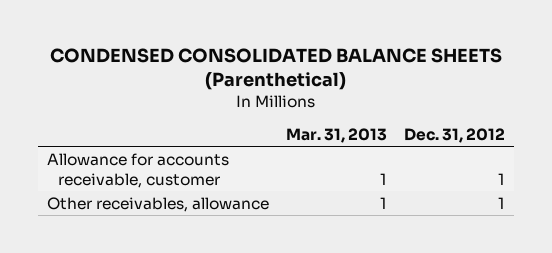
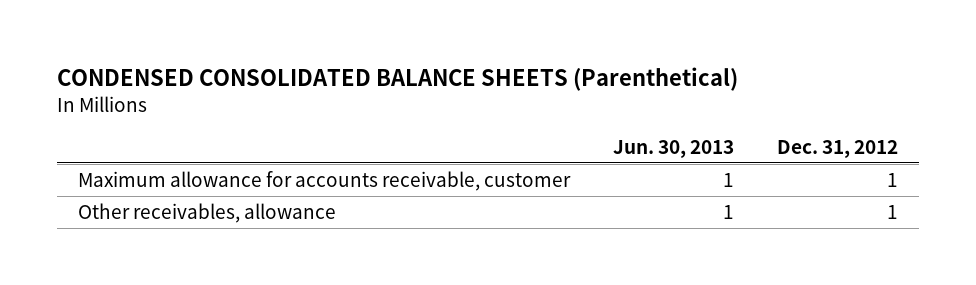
[285,128,387,144] Mar. 31, 2013 -> none
none -> [613,139,735,158] Jun. 30, 2013
[46,152,229,188] Allowance for accounts receivable, customer -> [78,170,572,191] Maximum allowance for accounts receivable, customer

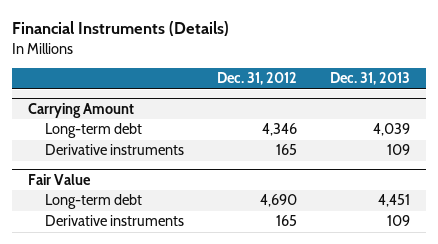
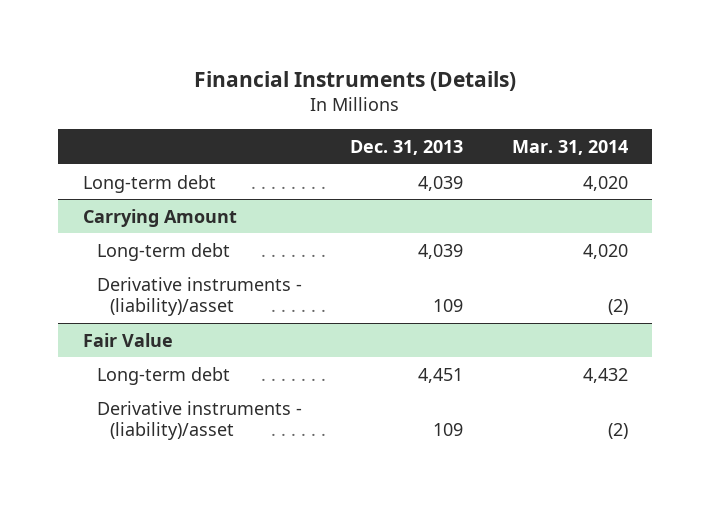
[217,72,298,86] Dec. 31, 2012 -> none
none -> [511,140,628,156] Mar. 31, 2014
none -> [82,174,216,193] Long-term debt
[45,144,185,156] Derivative instruments -> [96,276,302,317] Derivative instruments - (liability)/asset
[45,215,185,227] Derivative instruments -> [96,400,302,441] Derivative instruments - (liability)/asset

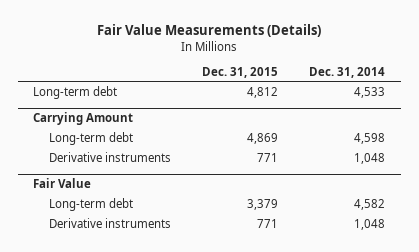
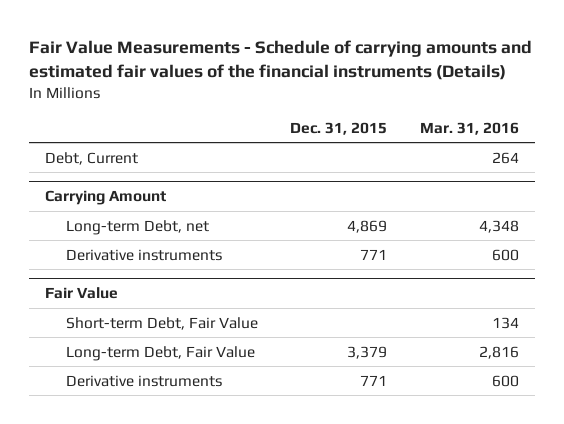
[97,24,322,38] Fair Value Measurements (Details) -> [29,39,533,80] Fair Value Measurements - Schedule of carrying amounts and estimated fair values of the financial instruments (Details)
[309,66,386,78] Dec. 31, 2014 -> none
none -> [419,121,519,135] Mar. 31, 2016
[33,85,118,99] Long-term debt -> none
none -> [45,151,139,165] Debt, Current
[48,131,133,145] Long-term debt -> [65,219,209,235] Long-term Debt, net
none -> [65,316,258,330] Short-term Debt, Fair Value
[48,197,133,211] Long-term debt -> [65,345,255,361] Long-term Debt, Fair Value

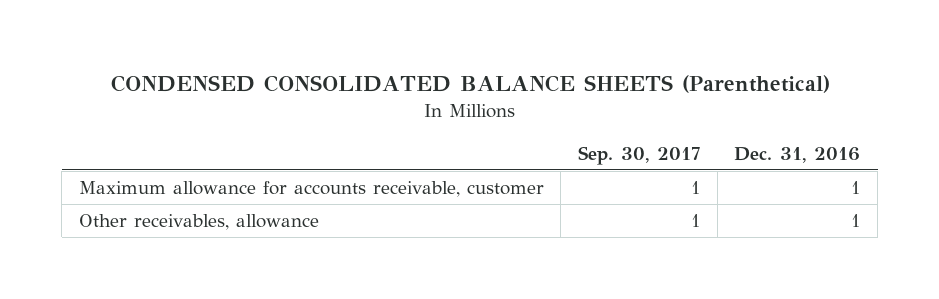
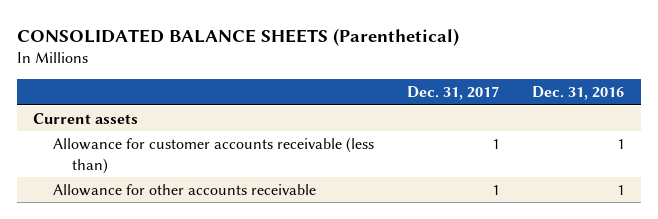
[110,75,830,94] CONDENSED CONSOLIDATED BALANCE SHEETS (Parenthetical) -> [16,27,459,46] CONSOLIDATED BALANCE SHEETS (Parenthetical)
[578,145,701,165] Sep. 30, 2017 -> none
none -> [407,86,500,101] Dec. 31, 2017
none -> [33,112,139,124] Current assets
[78,181,544,198] Maximum allowance for accounts receivable, customer -> [52,136,374,174] Allowance for customer accounts receivable (less than)
[78,214,319,231] Other receivables, allowance -> [52,183,316,196] Allowance for other accounts receivable

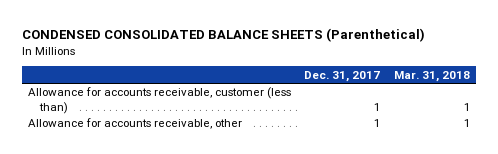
[16,27,459,46] CONSOLIDATED BALANCE SHEETS (Parenthetical) -> [21,28,425,43] CONDENSED CONSOLIDATED BALANCE SHEETS (Parenthetical)
[532,86,625,101] Dec. 31, 2016 -> none
none -> [393,70,470,82] Mar. 31, 2018
[33,112,139,124] Current assets -> none
[52,136,374,174] Allowance for customer accounts receivable (less than) -> [28,87,292,114] Allowance for accounts receivable, customer (less than)
[52,183,316,196] Allowance for other accounts receivable -> [28,118,243,130] Allowance for accounts receivable, other

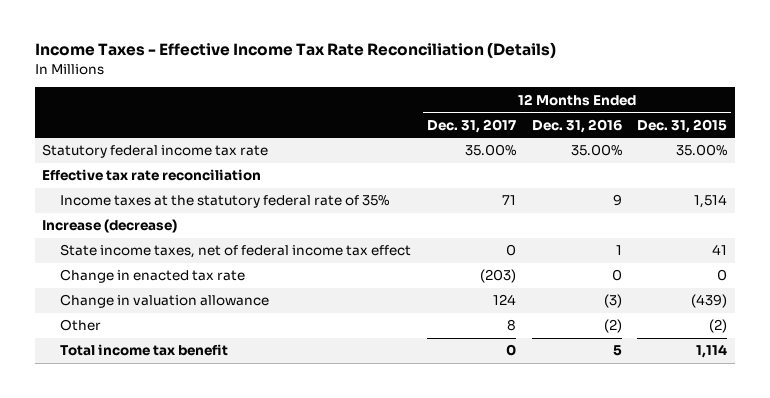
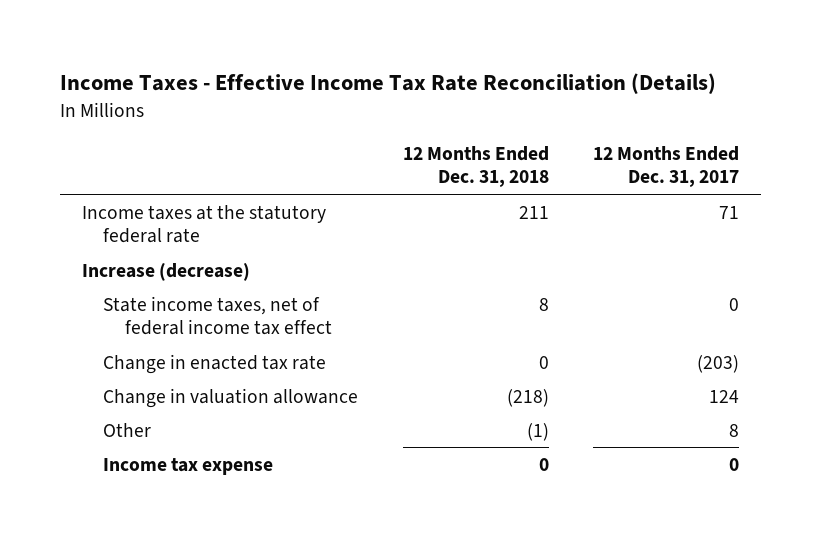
[531,118,622,133] Dec. 31, 2016 -> none
[637,118,728,133] Dec. 31, 2015 -> none
none -> [402,145,549,188] 12 Months Ended Dec. 31, 2018
[42,144,269,159] Statutory federal income tax rate -> none
[42,169,262,182] Effective tax rate reconciliation -> none
[60,195,390,209] Income taxes at the statutory federal rate of 35% -> [82,204,327,244] Income taxes at the statutory federal rate
[60,344,229,357] Total income tax benefit -> [103,457,274,475] Income tax expense

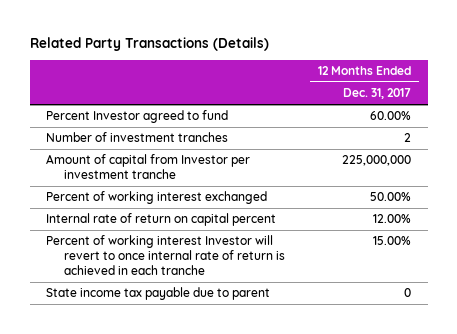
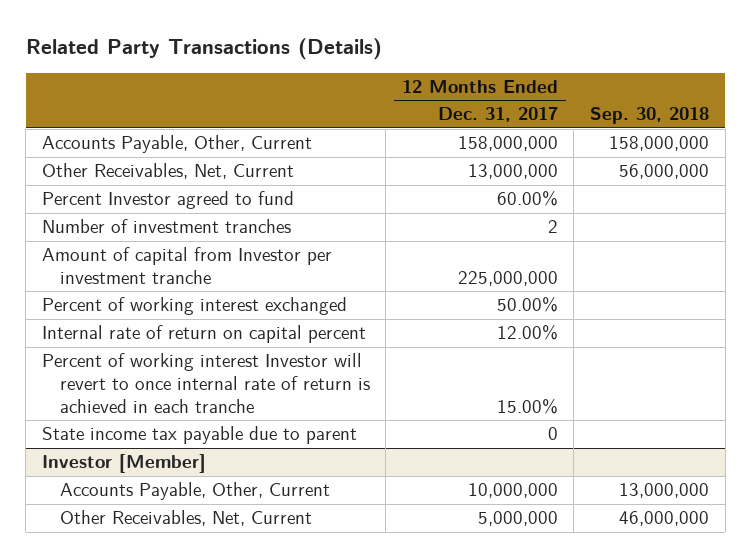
none -> [590,107,710,125] Sep. 30, 2018
none -> [41,135,312,154] Accounts Payable, Other, Current
none -> [41,163,294,180] Other Receivables, Net, Current
none -> [41,454,206,474] Investor [Member]
none -> [59,482,330,501] Accounts Payable, Other, Current
none -> [59,510,312,527] Other Receivables, Net, Current

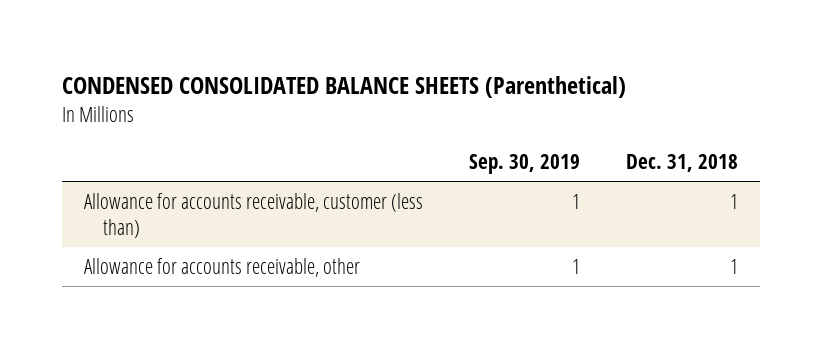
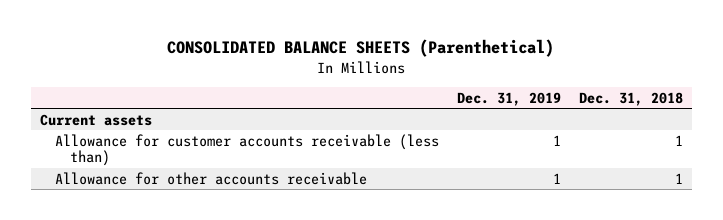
[61,75,626,98] CONDENSED CONSOLIDATED BALANCE SHEETS (Parenthetical) -> [167,39,555,58] CONSOLIDATED BALANCE SHEETS (Parenthetical)
[469,154,581,175] Sep. 30, 2019 -> none
none -> [456,91,561,106] Dec. 31, 2019
none -> [39,113,152,126] Current assets
[84,192,424,239] Allowance for accounts receivable, customer (less than) -> [54,133,439,167] Allowance for customer accounts receivable (less than)
[84,257,361,277] Allowance for accounts receivable, other -> [54,171,367,185] Allowance for other accounts receivable

